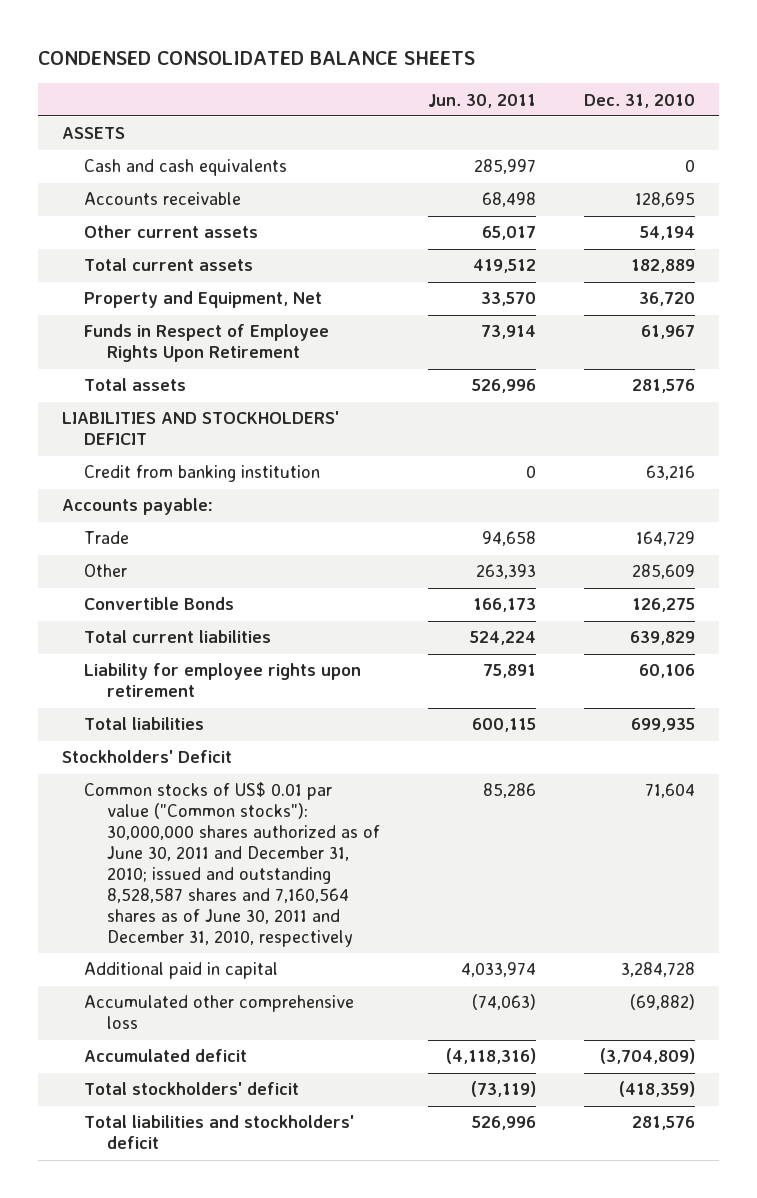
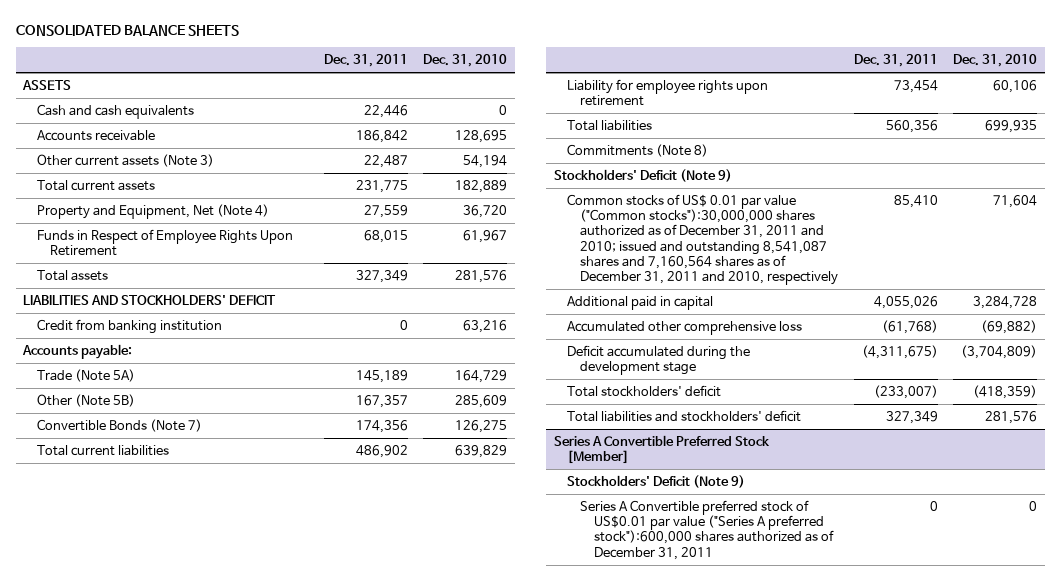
[37,51,475,66] CONDENSED CONSOLIDATED BALANCE SHEETS -> [15,24,239,36] CONSOLIDATED BALANCE SHEETS
[427,93,536,108] Jun. 30, 2011 -> none
none -> [323,54,408,68] Dec. 31, 2011
[84,225,259,239] Other current assets -> [36,153,214,167] Other current assets (Note 3)
[84,291,323,309] Property and Equipment, Net -> [36,203,269,219] Property and Equipment, Net (Note 4)
[84,531,130,545] Trade -> [36,368,135,382] Trade (Note 5A)
[84,564,128,578] Other -> [36,393,135,407] Other (Note 5B)
[84,597,235,611] Convertible Bonds -> [36,418,202,432] Convertible Bonds (Note 7)
none -> [566,143,708,157] Commitments (Note 8)
[61,750,232,764] Stockholders' Deficit -> [553,168,732,182] Stockholders' Deficit (Note 9)
[84,782,380,947] Common stocks of US$ 0.01 par value ("Common stocks"): 30,000,000 shares authorized as of June 30, 2011 and December 31, 2010; issued and outstanding 8,528,587 shares and 7,160,564 shares as of June 30, 2011 and December 31, 2010, respectively -> [566,193,839,286] Common stocks of US$ 0.01 par value ("Common stocks"):30,000,000 shares authorized as of December 31, 2011 and 2010; issued and outstanding 8,541,087 shares and 7,160,564 shares as of December 31, 2011 and 2010, respectively
[84,1049,248,1063] Accumulated deficit -> [566,344,750,376] Deficit accumulated during the development stage
none -> [553,434,770,465] Series A Convertible Preferred Stock [Member]
none -> [566,474,745,488] Stockholders' Deficit (Note 9)
none -> [580,499,834,560] Series A Convertible preferred stock of US$0.01 par value ("Series A preferred stock"):600,000 shares authorized as of December 31, 2011

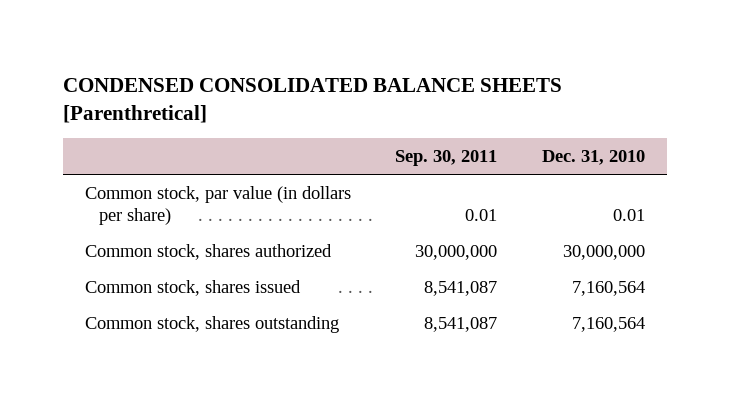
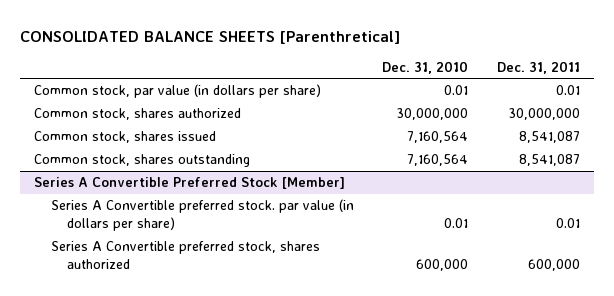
[63,77,563,123] CONDENSED CONSOLIDATED BALANCE SHEETS [Parenthretical] -> [19,30,400,44] CONSOLIDATED BALANCE SHEETS [Parenthretical]
[395,150,498,167] Sep. 30, 2011 -> none
none -> [497,60,581,74] Dec. 31, 2011
none -> [34,177,346,190] Series A Convertible Preferred Stock [Member]
none -> [50,199,354,231] Series A Convertible preferred stock. par value (in dollars per share)
none -> [50,241,320,269] Series A Convertible preferred stock, shares authorized

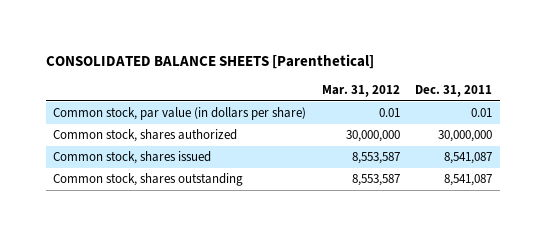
[19,30,400,44] CONSOLIDATED BALANCE SHEETS [Parenthretical] -> [45,54,374,70] CONSOLIDATED BALANCE SHEETS [Parenthetical]
[382,60,469,74] Dec. 31, 2010 -> none
none -> [321,85,400,98] Mar. 31, 2012
[34,177,346,190] Series A Convertible Preferred Stock [Member] -> none
[50,199,354,231] Series A Convertible preferred stock. par value (in dollars per share) -> none
[50,241,320,269] Series A Convertible preferred stock, shares authorized -> none

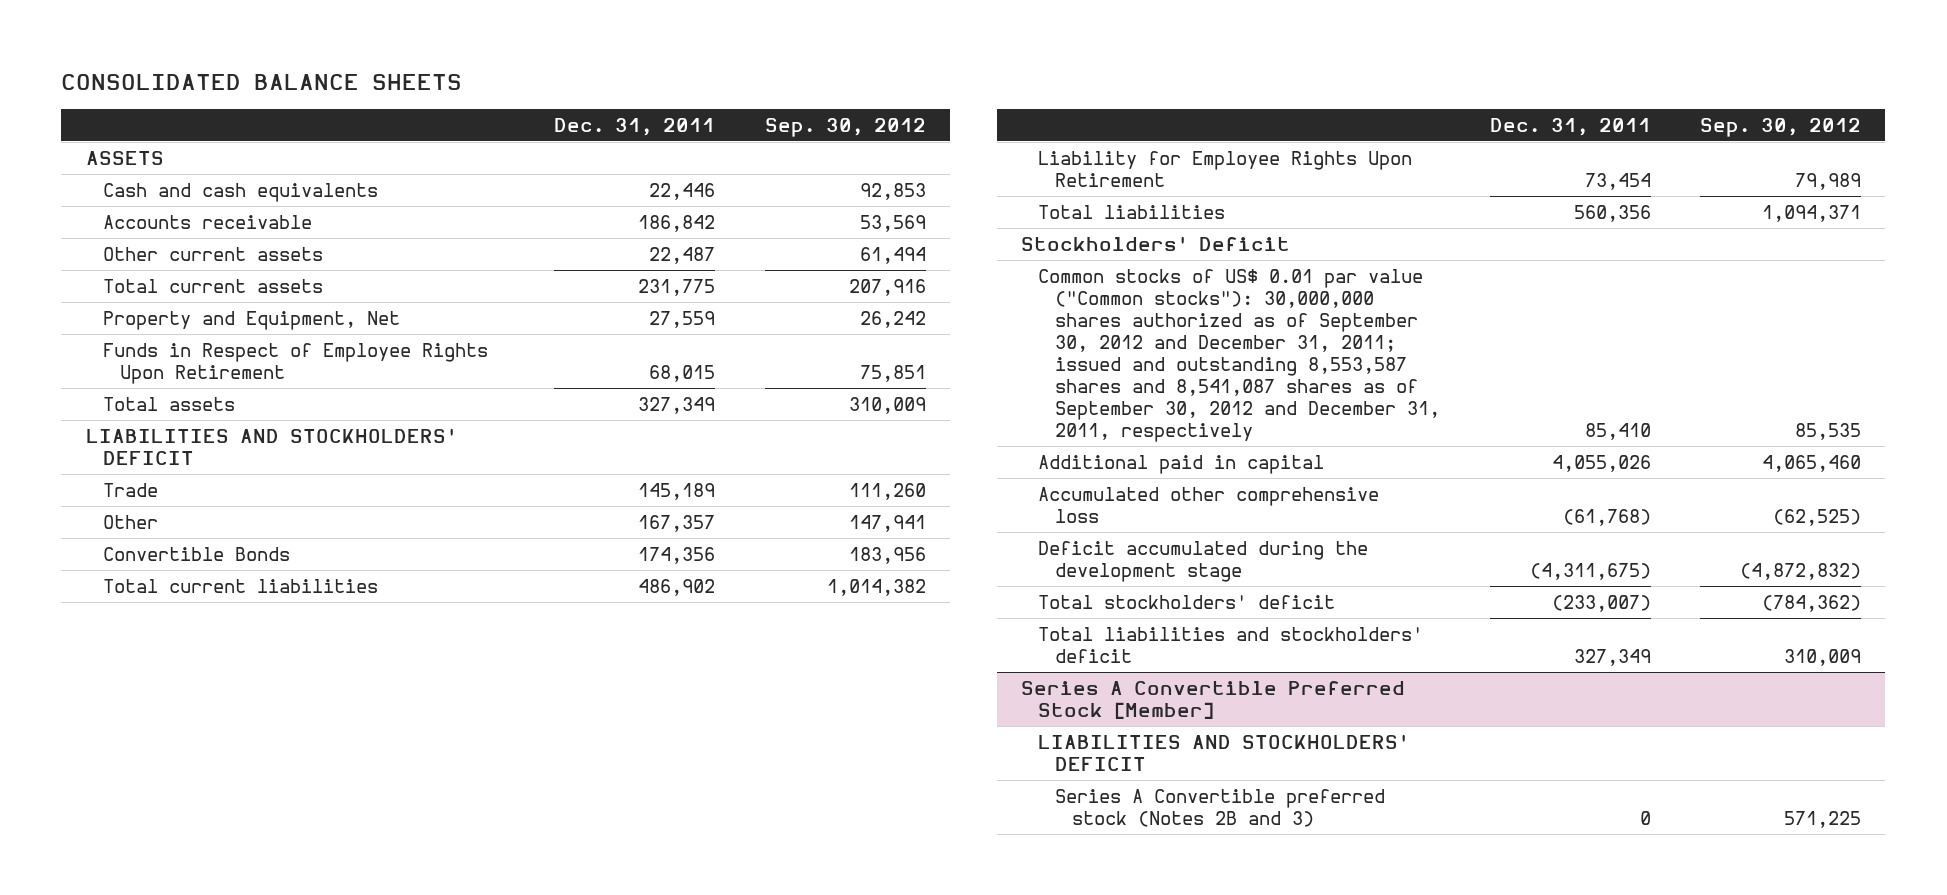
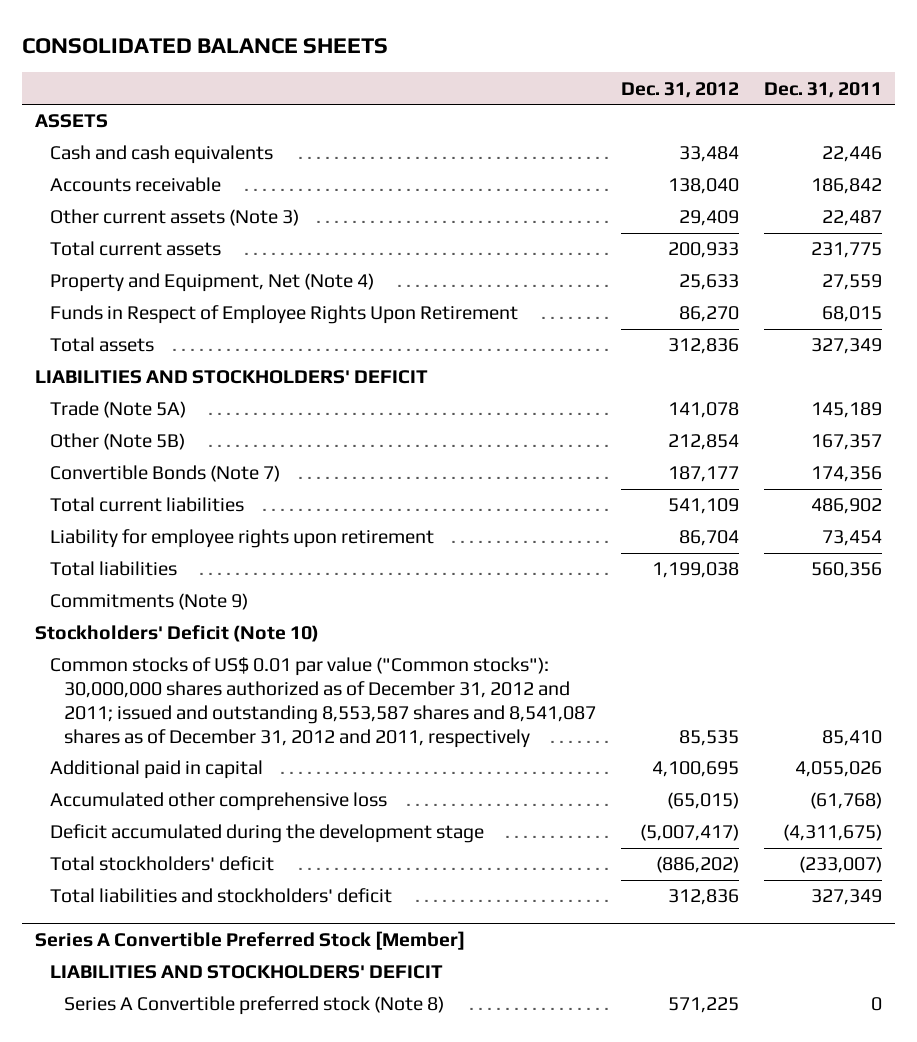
[764,117,926,137] Sep. 30, 2012 -> none
none -> [621,81,740,98] Dec. 31, 2012
[102,247,323,262] Other current assets -> [49,209,299,227] Other current assets (Note 3)
[102,311,400,331] Property and Equipment, Net -> [49,273,374,293] Property and Equipment, Net (Note 4)
[102,483,158,498] Trade -> [49,401,186,419] Trade (Note 5A)
[102,515,158,530] Other -> [49,433,185,451] Other (Note 5B)
[102,547,290,562] Convertible Bonds -> [49,465,280,483] Convertible Bonds (Note 7)
[1038,151,1413,187] Liability for Employee Rights Upon Retirement -> [49,529,434,549] Liability for employee rights upon retirement
none -> [49,593,248,611] Commitments (Note 9)
[1021,236,1291,252] Stockholders' Deficit -> [34,625,319,643] Stockholders' Deficit (Note 10)
[1038,269,1441,442] Common stocks of US$ 0.01 par value ("Common stocks"): 30,000,000 shares authorized as of September 30, 2012 and December 31, 2011; issued and outstanding 8,553,587 shares and 8,541,087 shares as of September 30, 2012 and December 31, 2011, respectively -> [49,657,597,748] Common stocks of US$ 0.01 par value ("Common stocks"): 30,000,000 shares authorized as of December 31, 2012 and 2011; issued and outstanding 8,553,587 shares and 8,541,087 shares as of December 31, 2012 and 2011, respectively
[1055,789,1386,827] Series A Convertible preferred stock (Notes 2B and 3) -> [64,996,445,1016] Series A Convertible preferred stock (Note 8)

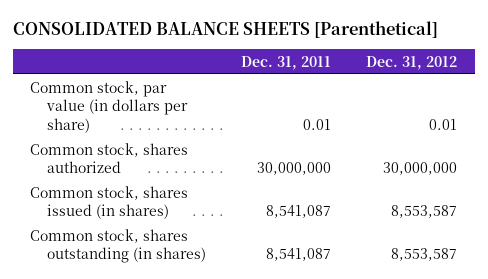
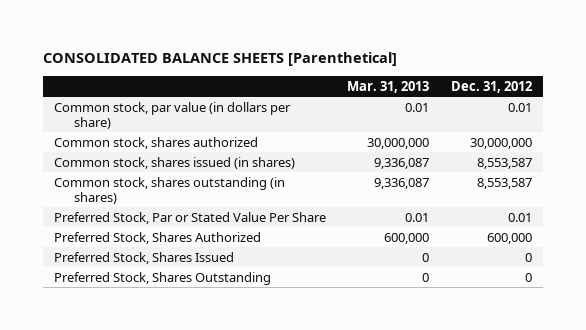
[241,55,332,70] Dec. 31, 2011 -> none
none -> [347,80,430,93] Mar. 31, 2013
none -> [53,211,326,224] Preferred Stock, Par or Stated Value Per Share
none -> [53,231,261,244] Preferred Stock, Shares Authorized
none -> [53,251,234,264] Preferred Stock, Shares Issued
none -> [53,271,271,285] Preferred Stock, Shares Outstanding

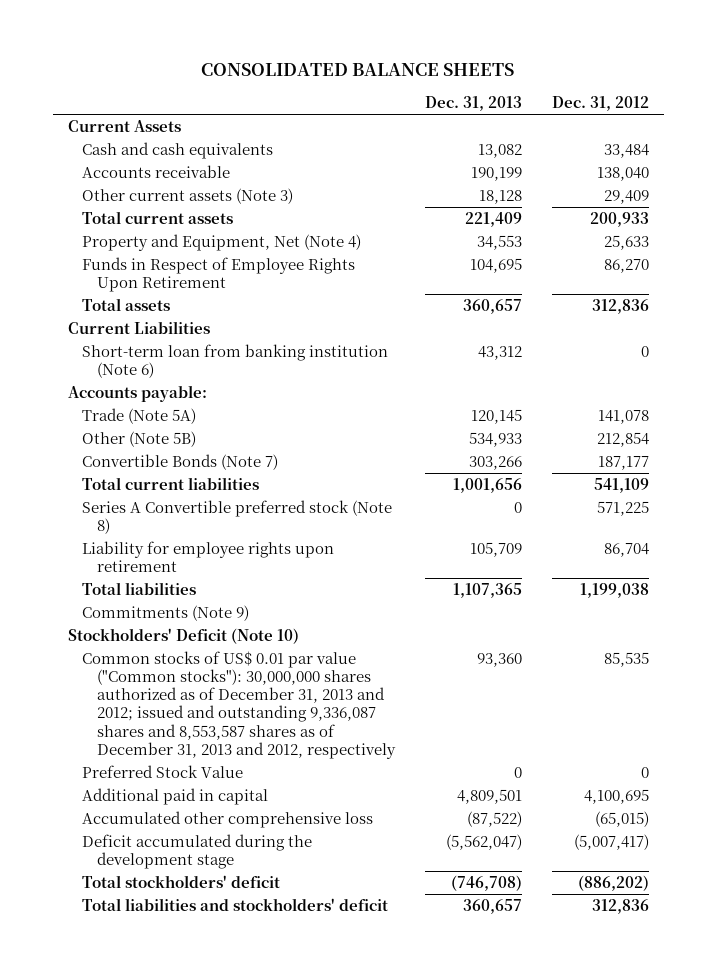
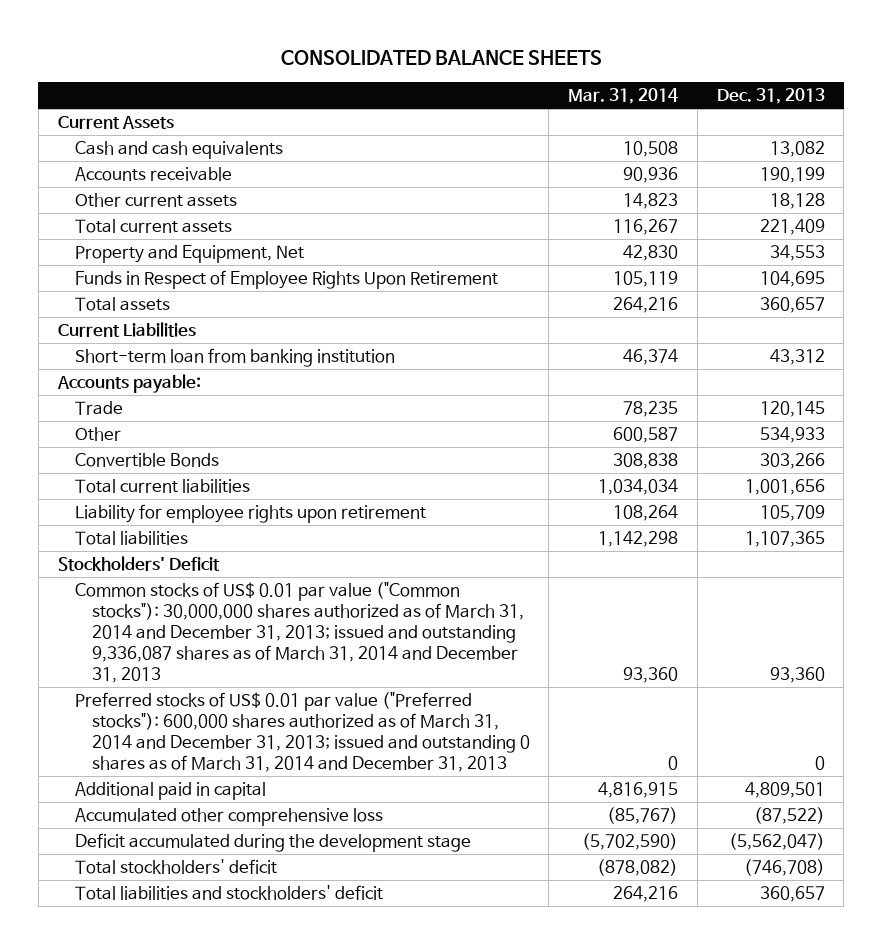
[552,96,650,112] Dec. 31, 2012 -> none
none -> [568,88,679,105] Mar. 31, 2014
[82,187,294,204] Other current assets (Note 3) -> [74,193,237,208] Other current assets
[82,233,362,251] Property and Equipment, Net (Note 4) -> [74,245,304,264] Property and Equipment, Net
[82,343,389,379] Short-term loan from banking institution (Note 6) -> [74,348,395,368] Short-term loan from banking institution
[82,407,197,424] Trade (Note 5A) -> [74,401,123,416] Trade
[82,430,197,447] Other (Note 5B) -> [74,427,121,442] Other
[82,453,279,470] Convertible Bonds (Note 7) -> [74,453,219,468] Convertible Bonds
[82,499,393,535] Series A Convertible preferred stock (Note 8) -> none
[82,604,250,621] Commitments (Note 9) -> none
[67,627,299,644] Stockholders' Deficit (Note 10) -> [57,556,220,572] Stockholders' Deficit
[82,650,397,759] Common stocks of US$ 0.01 par value ("Common stocks"): 30,000,000 shares authorized as of December 31, 2013 and 2012; issued and outstanding 9,336,087 shares and 8,553,587 shares as of December 31, 2013 and 2012, respectively -> [74,582,524,683] Common stocks of US$ 0.01 par value ("Common stocks"): 30,000,000 shares authorized as of March 31, 2014 and December 31, 2013; issued and outstanding 9,336,087 shares as of March 31, 2014 and December 31, 2013
[82,764,244,778] Preferred Stock Value -> [74,692,530,772] Preferred stocks of US$ 0.01 par value ("Preferred stocks"): 600,000 shares authorized as of March 31, 2014 and December 31, 2013; issued and outstanding 0 shares as of March 31, 2014 and December 31, 2013

